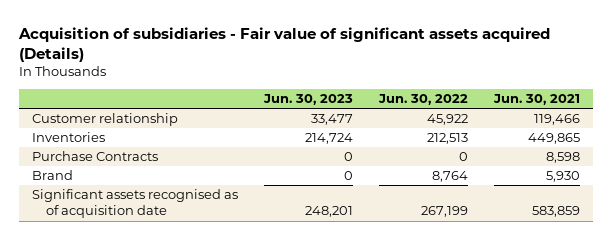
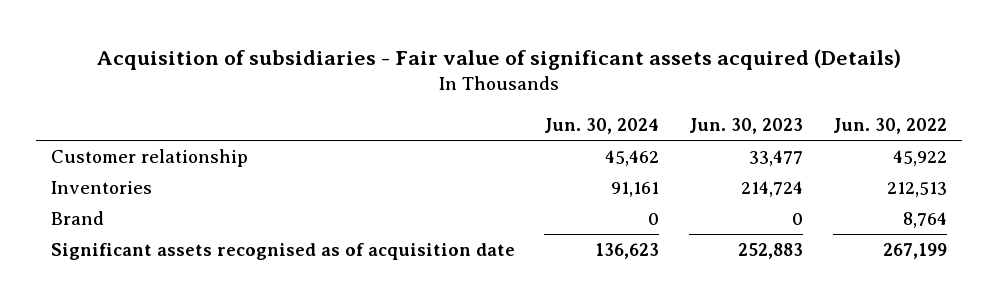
[492,94,580,106] Jun. 30, 2021 -> none
none -> [544,118,660,135] Jun. 30, 2024
[31,151,158,162] Purchase Contracts -> none
[304,206,353,218] 248,201 -> [738,243,804,260] 252,883

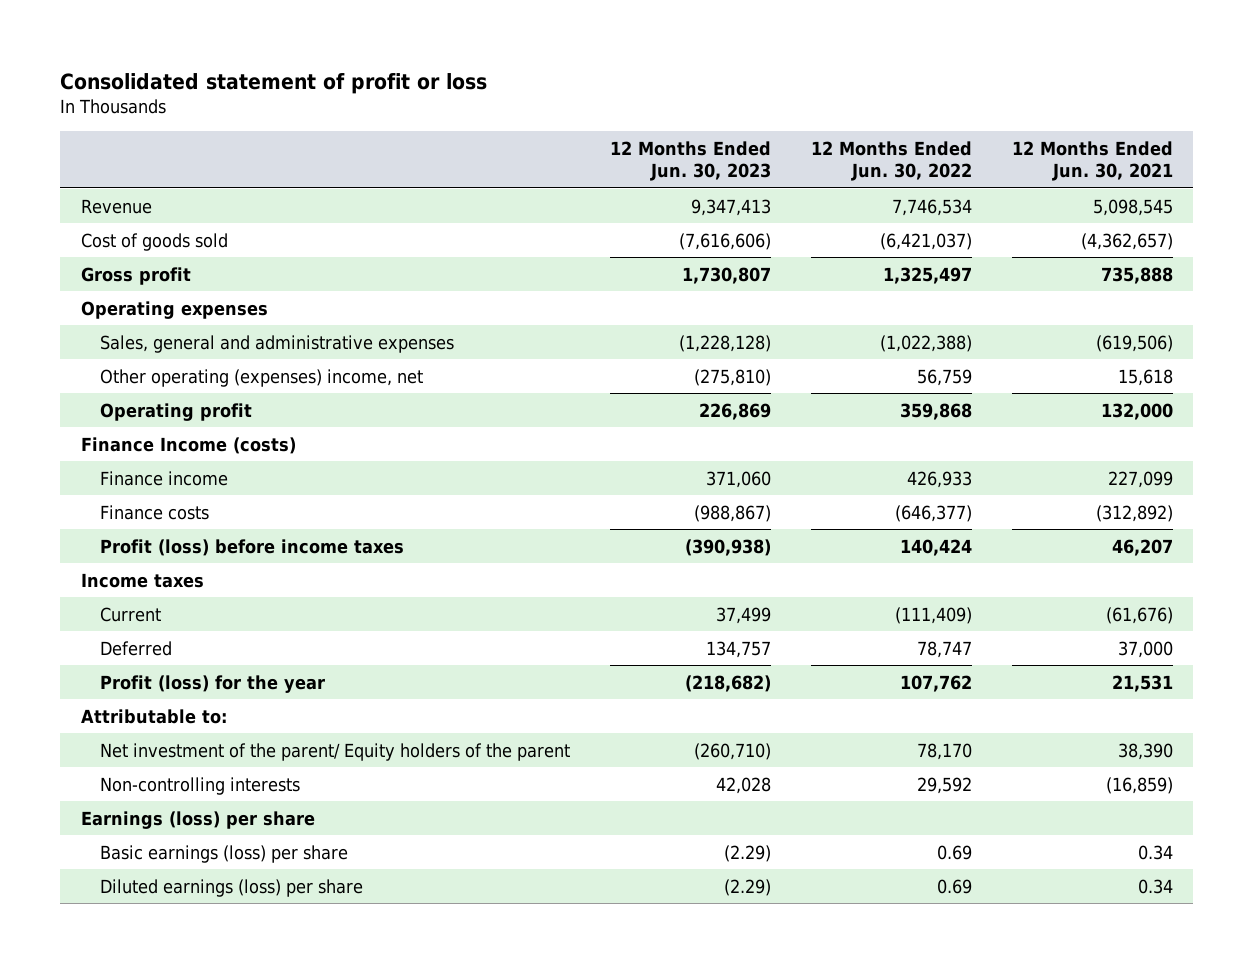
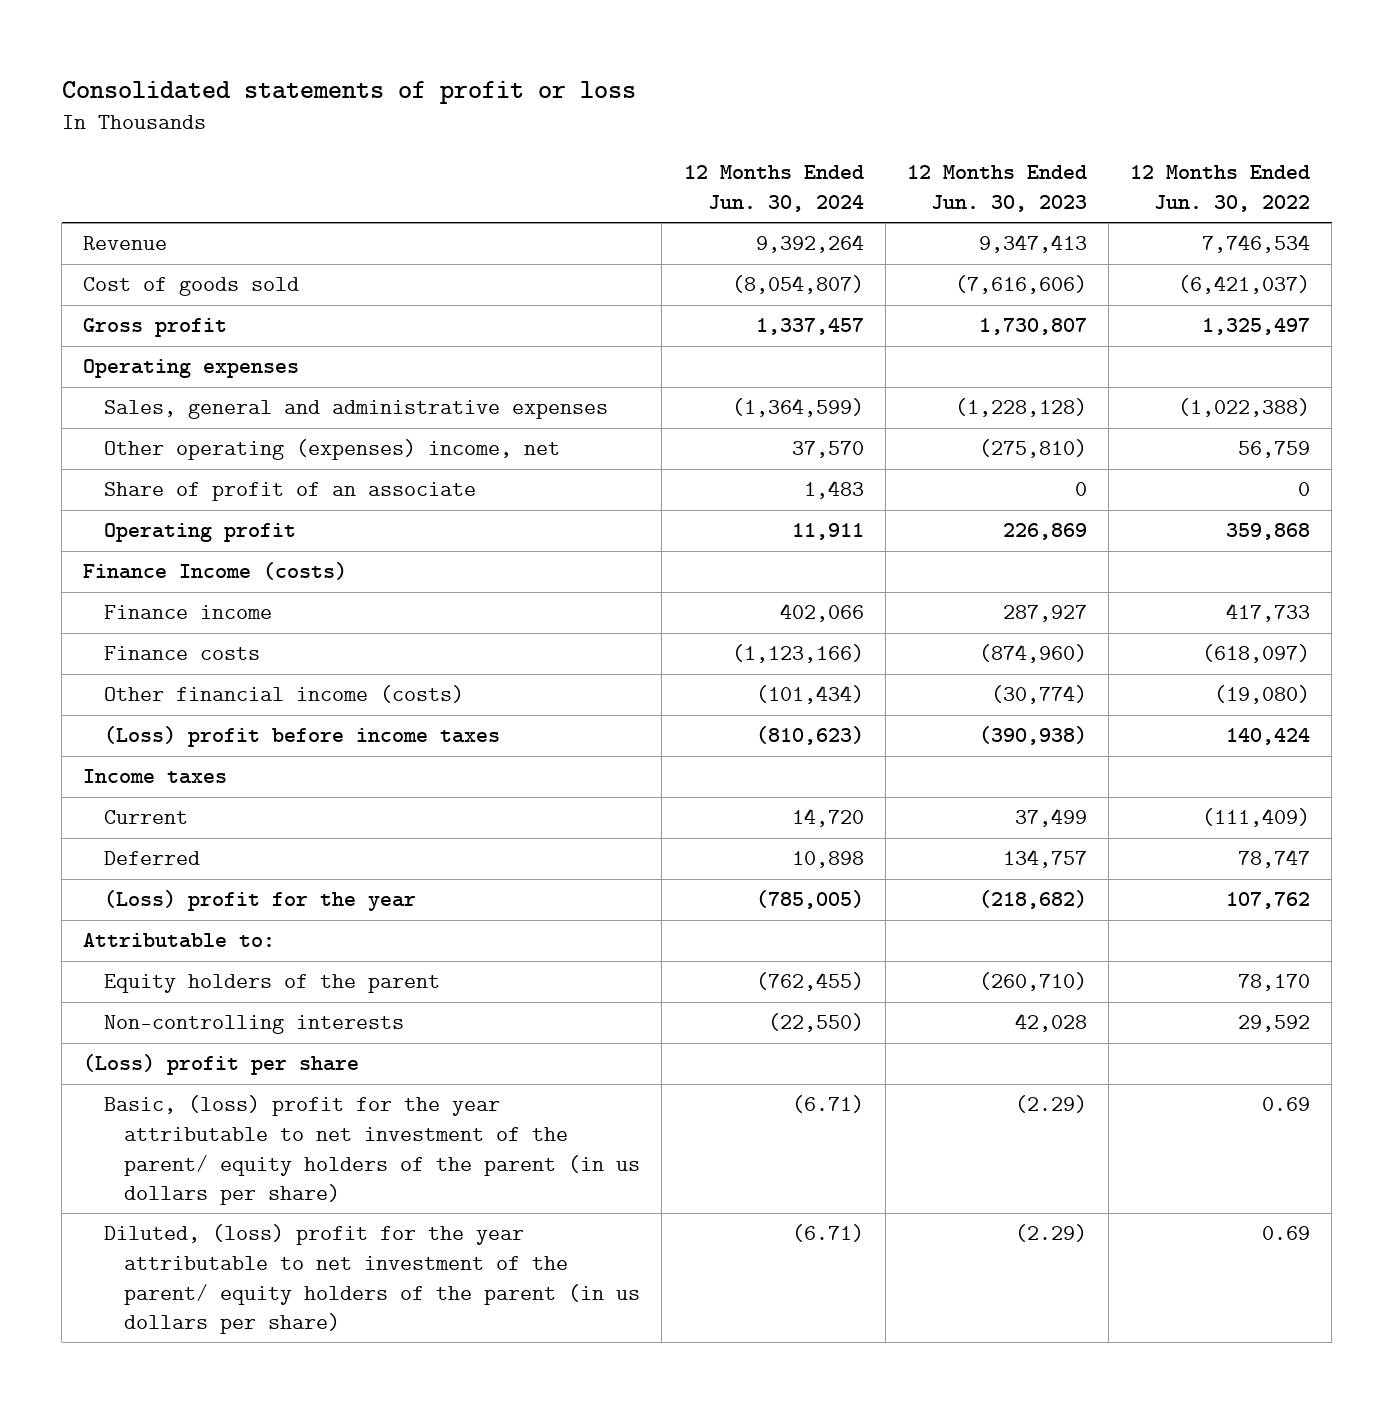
[60,72,488,94] Consolidated statement of profit or loss -> [61,80,636,104] Consolidated statements of profit or loss
[1012,140,1174,182] 12 Months Ended Jun. 30, 2021 -> none
none -> [683,165,864,212] 12 Months Ended Jun. 30, 2024
none -> [103,482,476,502] Share of profit of an associate
[705,470,771,488] 371,060 -> [1002,605,1087,623] 287,927
[906,470,972,488] 426,933 -> [1225,603,1310,623] 417,733
[693,504,771,522] (988,867) -> [978,644,1087,664] (874,960)
[894,504,972,522] (646,377) -> [1201,644,1310,664] (618,097)
none -> [103,685,464,704] Other financial income (costs)
[99,538,404,556] Profit (loss) before income taxes -> [103,726,500,748] (Loss) profit before income taxes
[99,674,325,693] Profit (loss) for the year -> [103,890,416,912] (Loss) profit for the year
[99,742,570,761] Net investment of the parent/ Equity holders of the parent -> [103,974,440,994] Equity holders of the parent
[80,810,315,829] Earnings (loss) per share -> [83,1054,360,1076] (Loss) profit per share
[99,844,348,863] Basic earnings (loss) per share -> [103,1095,641,1206] Basic, (loss) profit for the year attributable to net investment of the parent/ equity holders of the parent (in us dollars per share)
[99,878,363,897] Diluted earnings (loss) per share -> [103,1224,641,1335] Diluted, (loss) profit for the year attributable to net investment of the parent/ equity holders of the parent (in us dollars per share)

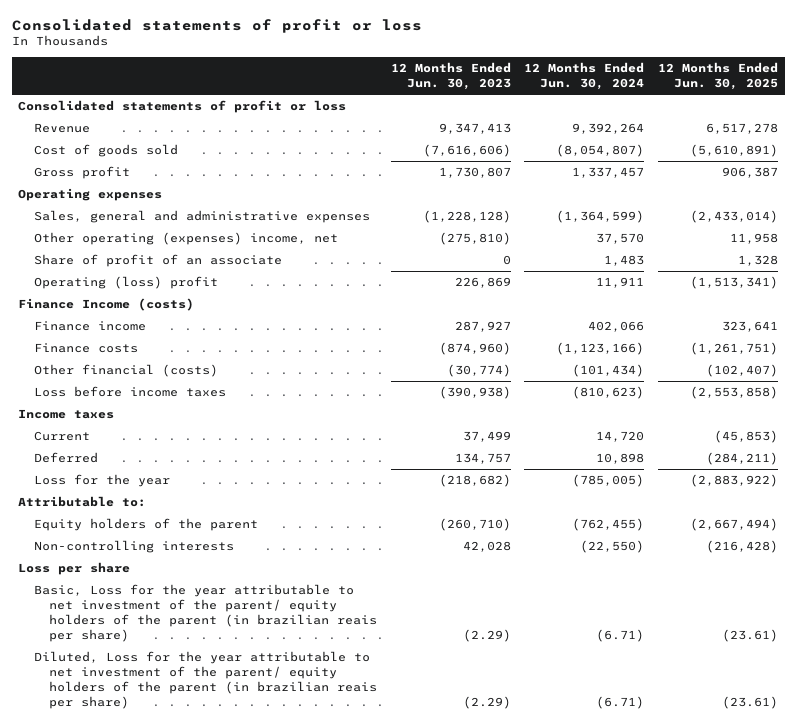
[1129,165,1310,212] 12 Months Ended Jun. 30, 2022 -> none
none -> [658,62,779,91] 12 Months Ended Jun. 30, 2025
none -> [18,100,347,114] Consolidated statements of profit or loss
[103,523,296,543] Operating profit -> [33,276,218,290] Operating (loss) profit
[103,685,464,704] Other financial income (costs) -> [33,364,218,378] Other financial (costs)
[103,726,500,748] (Loss) profit before income taxes -> [33,386,226,398] Loss before income taxes
[103,890,416,912] (Loss) profit for the year -> [33,474,170,488] Loss for the year
[83,1054,360,1076] (Loss) profit per share -> [18,562,131,576] Loss per share
[103,1095,641,1206] Basic, (loss) profit for the year attributable to net investment of the parent/ equity holders of the parent (in us dollars per share) -> [33,584,377,642] Basic, Loss for the year attributable to net investment of the parent/ equity holders of the parent (in brazilian reais per share)
[103,1224,641,1335] Diluted, (loss) profit for the year attributable to net investment of the parent/ equity holders of the parent (in us dollars per share) -> [33,651,377,709] Diluted, Loss for the year attributable to net investment of the parent/ equity holders of the parent (in brazilian reais per share)

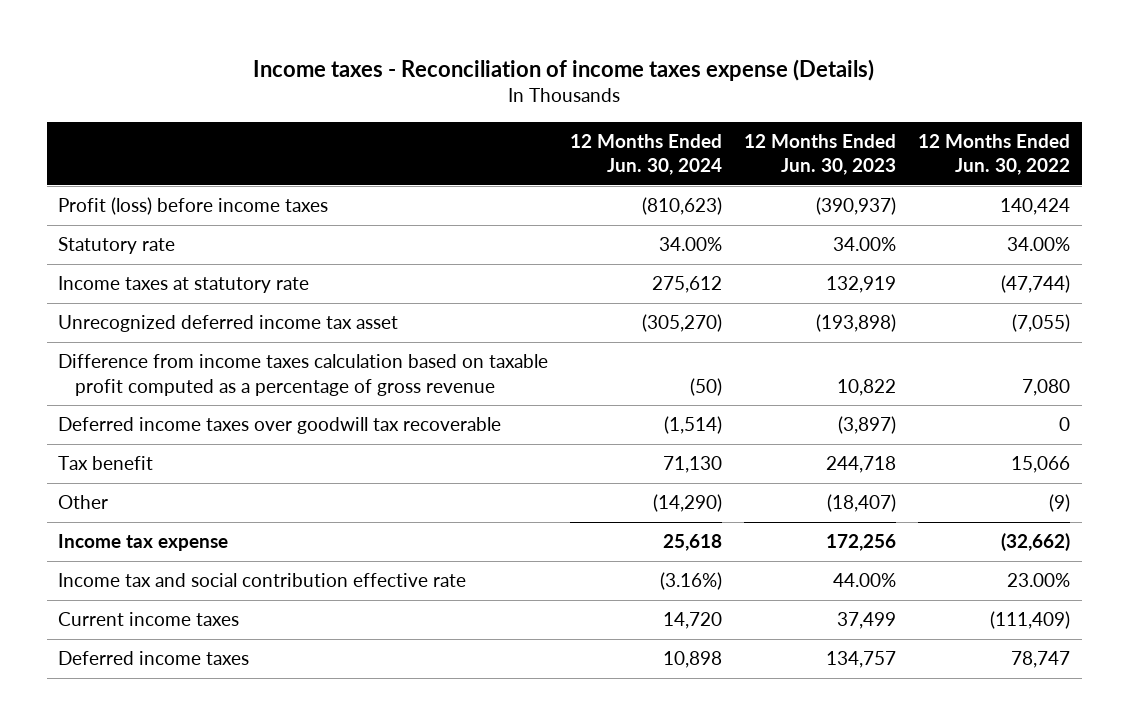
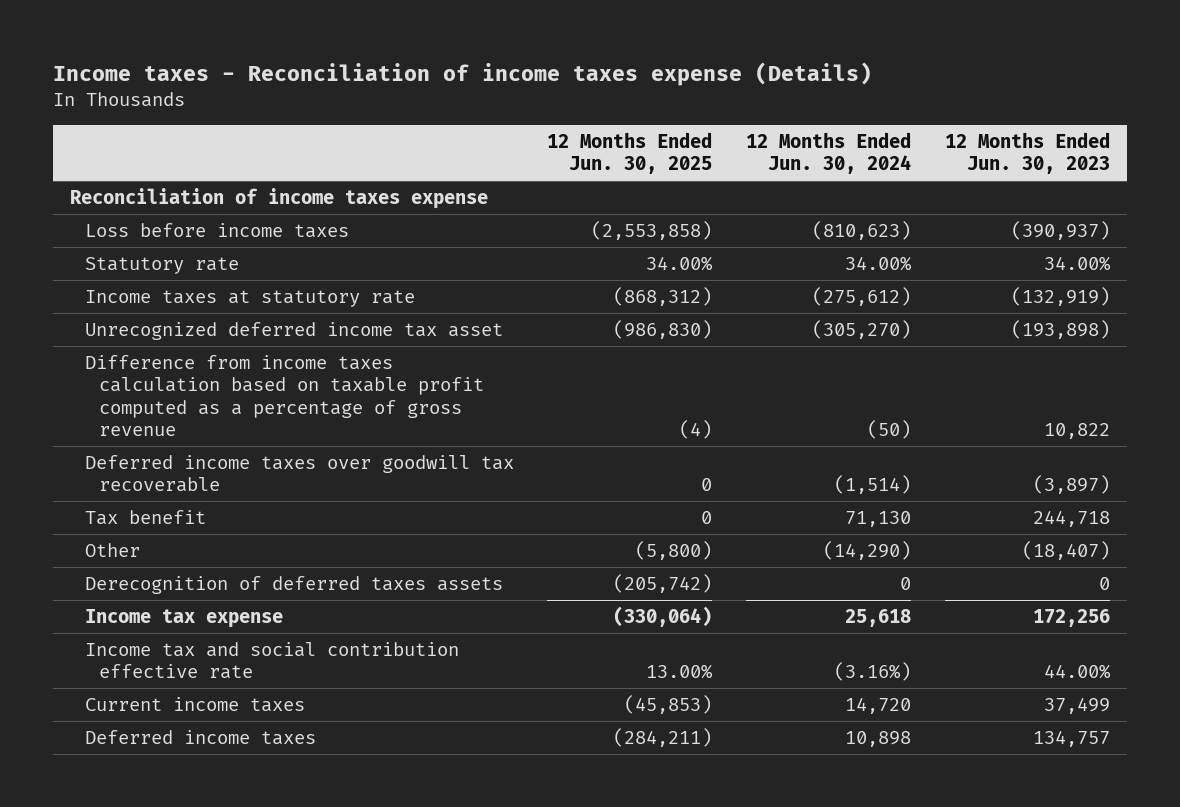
[918,133,1071,176] 12 Months Ended Jun. 30, 2022 -> none
none -> [547,131,713,175] 12 Months Ended Jun. 30, 2025
none -> [69,187,488,209] Reconciliation of income taxes expense
[57,197,328,216] Profit (loss) before income taxes -> [84,222,349,238] Loss before income taxes
[652,276,723,294] 275,612 -> [812,286,912,306] (275,612)
[826,276,897,294] 132,919 -> [1011,286,1111,306] (132,919)
none -> [84,575,503,594] Derecognition of deferred taxes assets

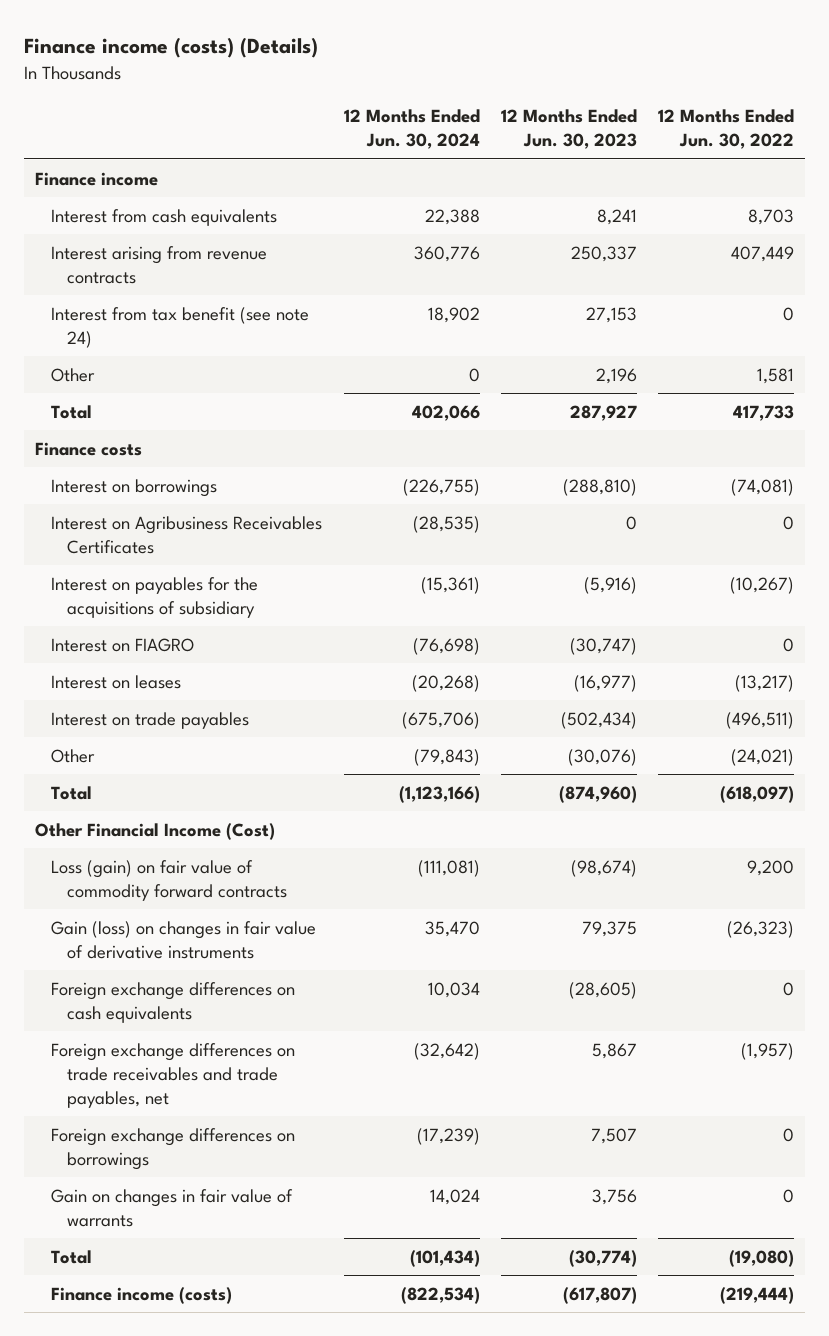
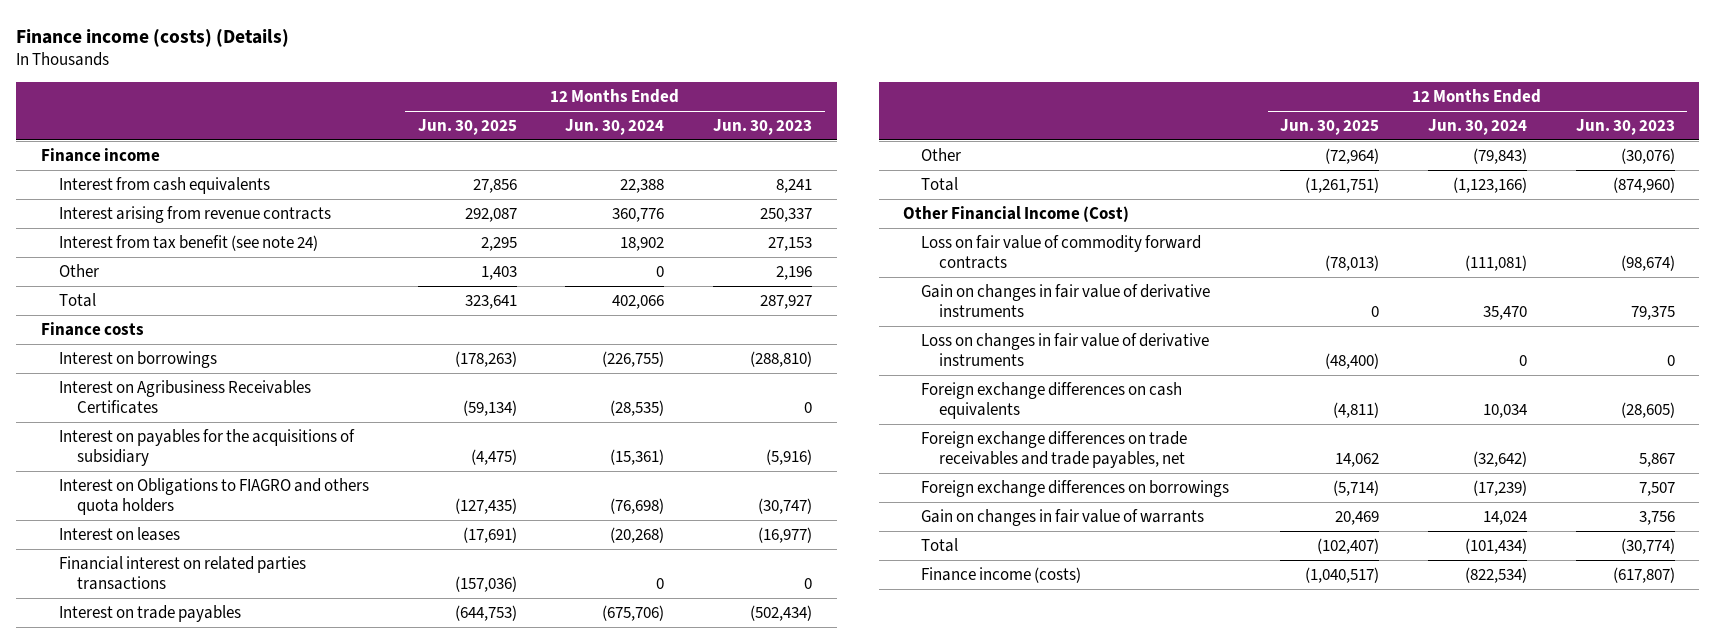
[658,108,795,150] 12 Months Ended Jun. 30, 2022 -> none
none -> [417,118,517,135] Jun. 30, 2025
[51,637,195,652] Interest on FIAGRO -> [58,477,369,515] Interest on Obligations to FIAGRO and others quota holders
none -> [58,555,306,590] Financial interest on related parties transactions
[51,859,288,901] Loss (gain) on fair value of commodity forward contracts -> [921,234,1202,269] Loss on fair value of commodity forward contracts
[51,920,317,959] Gain (loss) on changes in fair value of derivative instruments -> [921,283,1211,317] Gain on changes in fair value of derivative instruments
none -> [921,332,1210,366] Loss on changes in fair value of derivative instruments

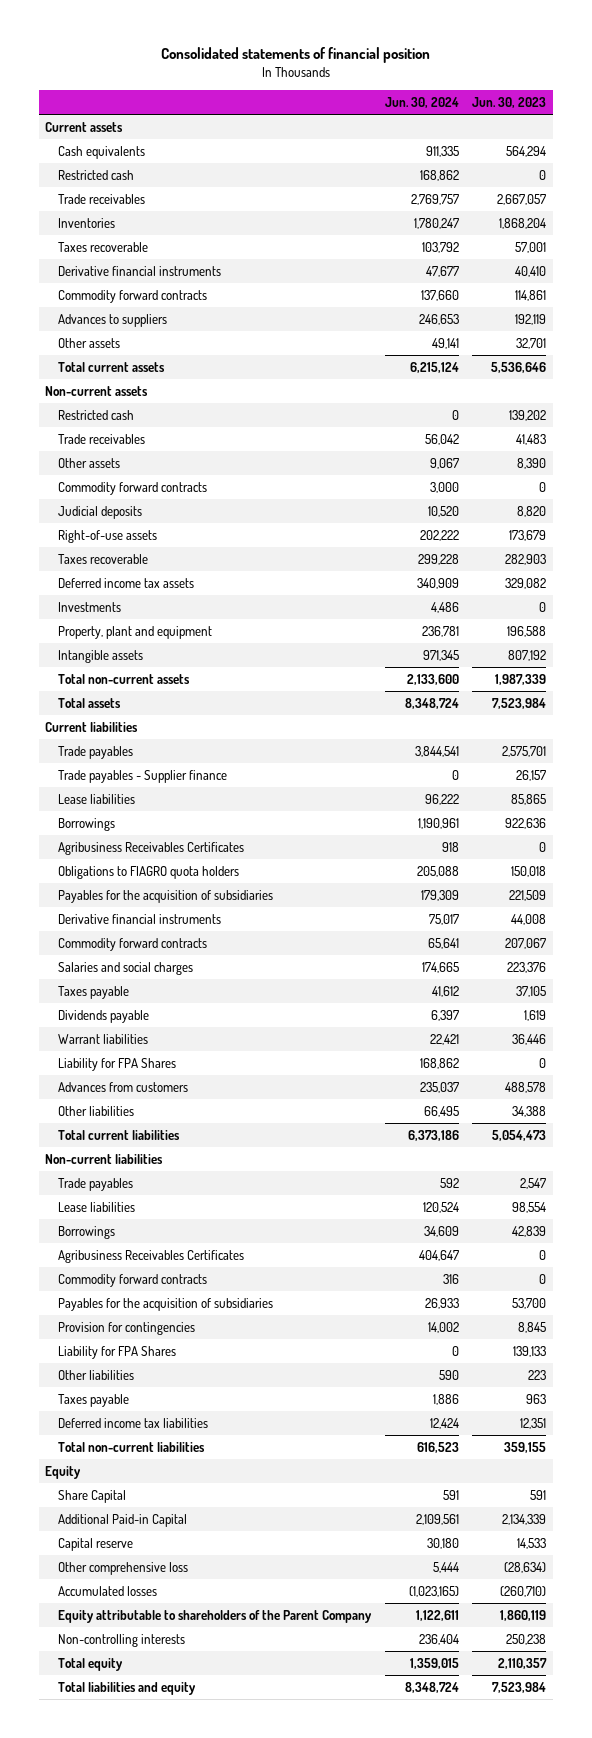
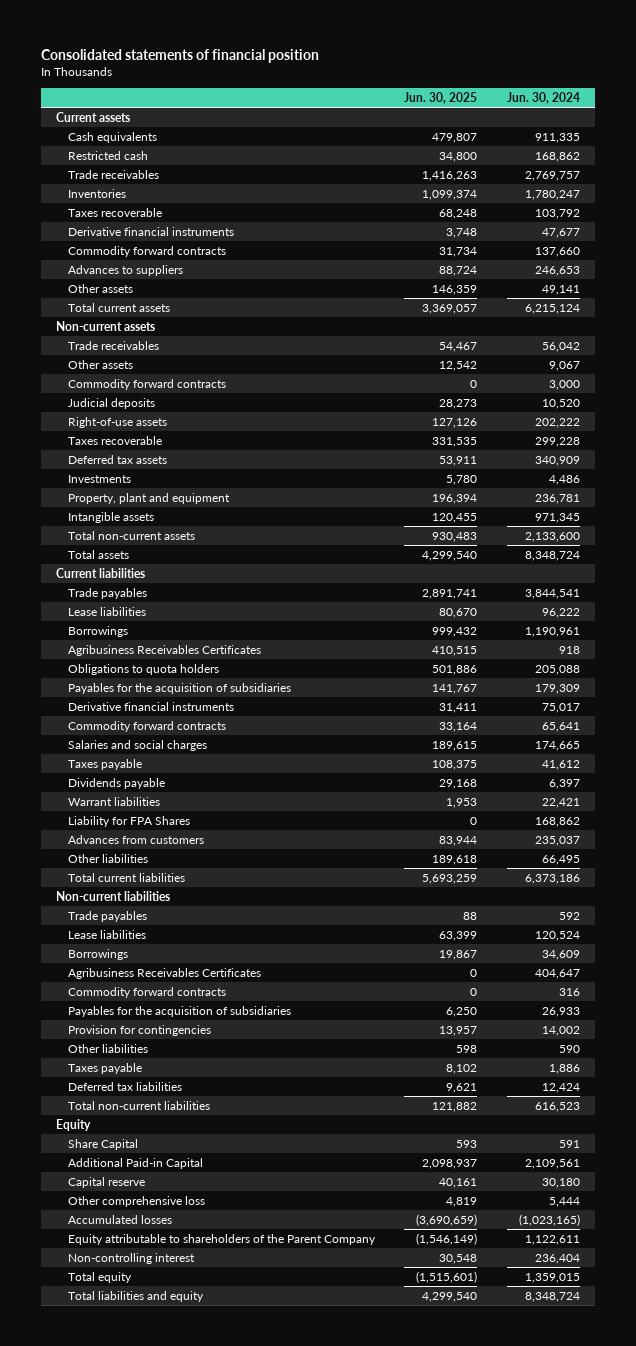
[472,96,547,108] Jun. 30, 2023 -> none
none -> [404,91,478,104] Jun. 30, 2025
[58,409,135,420] Restricted cash -> none
[58,577,195,588] Deferred income tax assets -> [67,454,167,464] Deferred tax assets
[58,769,228,783] Trade payables - Supplier finance -> none
[58,865,240,879] Obligations to FIAGRO quota holders -> [67,663,219,675] Obligations to quota holders
[58,1345,177,1359] Liability for FPA Shares -> none
[58,1417,209,1428] Deferred income tax liabilities -> [67,1081,182,1091] Deferred tax liabilities
[58,1633,186,1647] Non-controlling interests -> [67,1252,195,1264] Non-controlling interest

